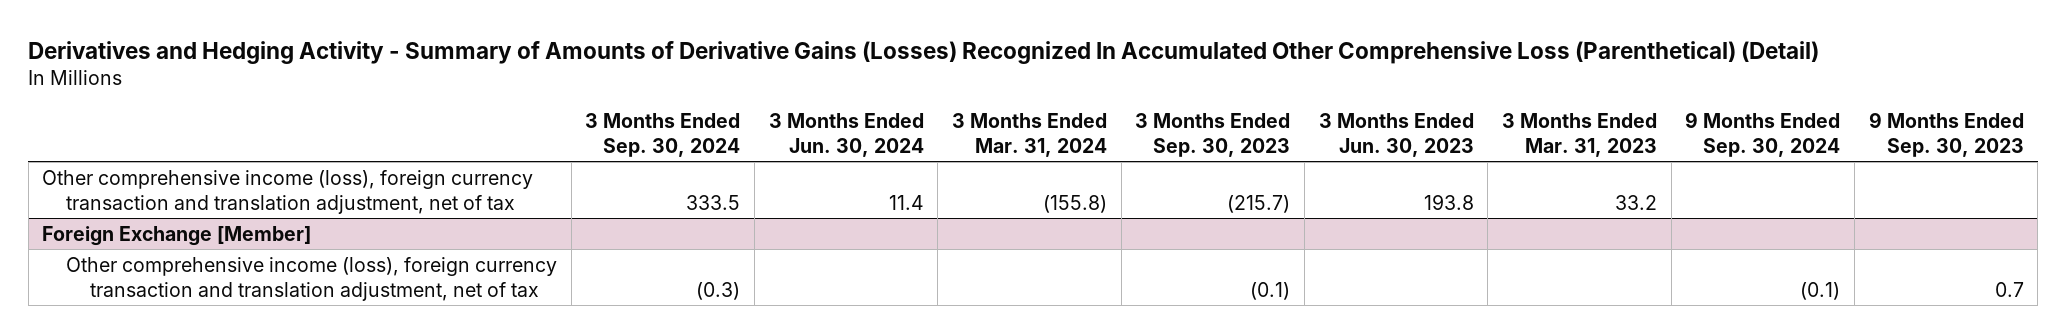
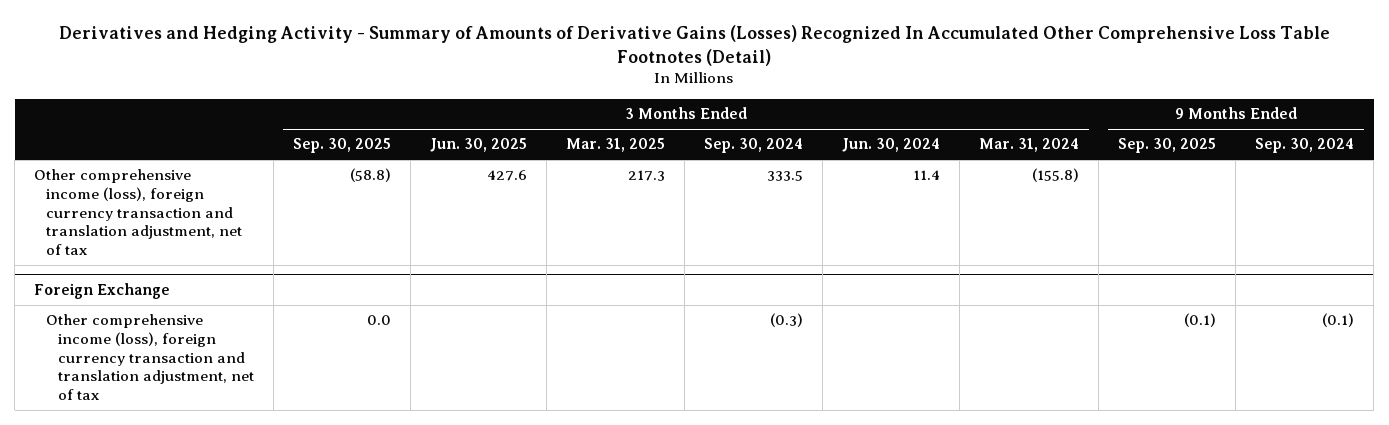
[28,40,1820,64] Derivatives and Hedging Activity - Summary of Amounts of Derivative Gains (Losses) Recognized In Accumulated Other Comprehensive Loss (Parenthetical) (Detail) -> [59,24,1331,66] Derivatives and Hedging Activity - Summary of Amounts of Derivative Gains (Losses) Recognized In Accumulated Other Comprehensive Loss Table Footnotes (Detail)
[1135,112,1291,157] 3 Months Ended Sep. 30, 2023 -> none
[1318,112,1474,157] 3 Months Ended Jun. 30, 2023 -> none
[1501,112,1657,157] 3 Months Ended Mar. 31, 2023 -> none
[1868,111,2024,157] 9 Months Ended Sep. 30, 2023 -> none
none -> [293,138,392,154] Sep. 30, 2025
none -> [430,138,528,153] Jun. 30, 2025
none -> [566,138,666,153] Mar. 31, 2025
none -> [1118,138,1217,154] Sep. 30, 2025
[42,225,312,246] Foreign Exchange [Member] -> [34,282,171,299] Foreign Exchange

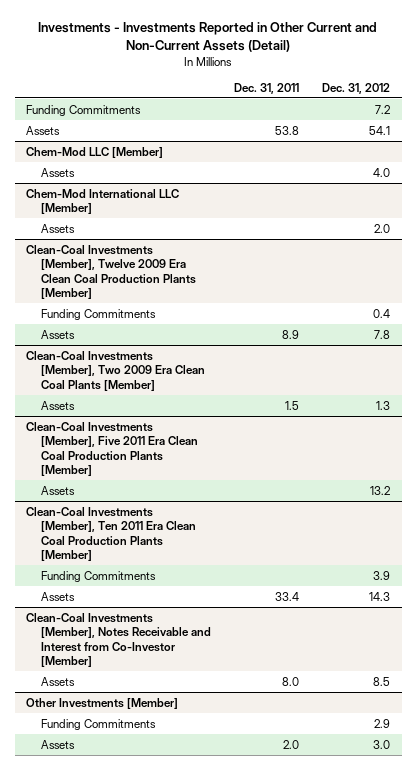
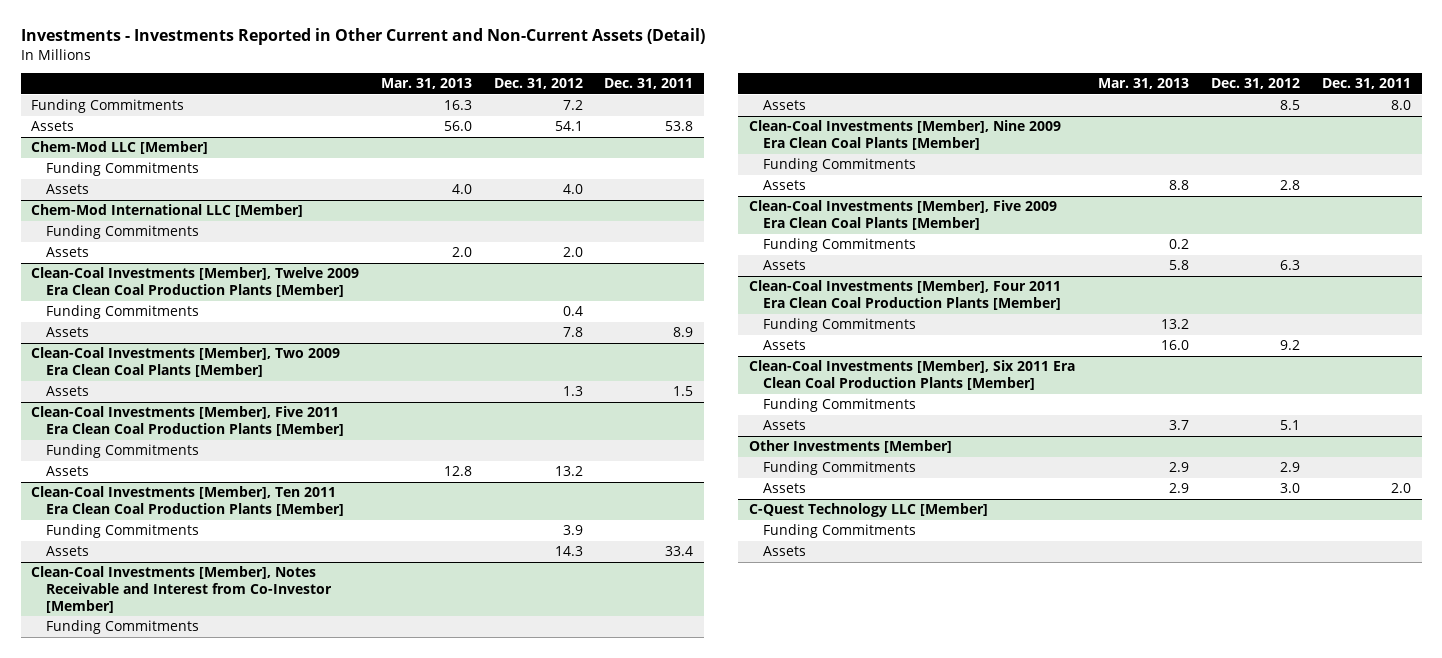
none -> [381,78,473,90] Mar. 31, 2013
none -> [46,162,200,177] Funding Commitments
none -> [46,225,200,240] Funding Commitments
none -> [46,444,200,459] Funding Commitments
none -> [46,620,200,635] Funding Commitments
none -> [748,120,1061,150] Clean-Coal Investments [Member], Nine 2009 Era Clean Coal Plants [Member]
none -> [763,158,917,173] Funding Commitments
none -> [763,180,807,191] Assets
none -> [748,200,1057,230] Clean-Coal Investments [Member], Five 2009 Era Clean Coal Plants [Member]
none -> [763,238,917,253] Funding Commitments
none -> [763,260,807,271] Assets
none -> [748,280,1062,310] Clean-Coal Investments [Member], Four 2011 Era Clean Coal Production Plants [Member]
none -> [763,318,917,333] Funding Commitments
none -> [763,340,807,351] Assets
none -> [748,360,1075,390] Clean-Coal Investments [Member], Six 2011 Era Clean Coal Production Plants [Member]
none -> [763,398,917,413] Funding Commitments
none -> [763,420,807,431] Assets
none -> [748,503,988,518] C-Quest Technology LLC [Member]
none -> [763,524,917,539] Funding Commitments
none -> [763,546,807,557] Assets

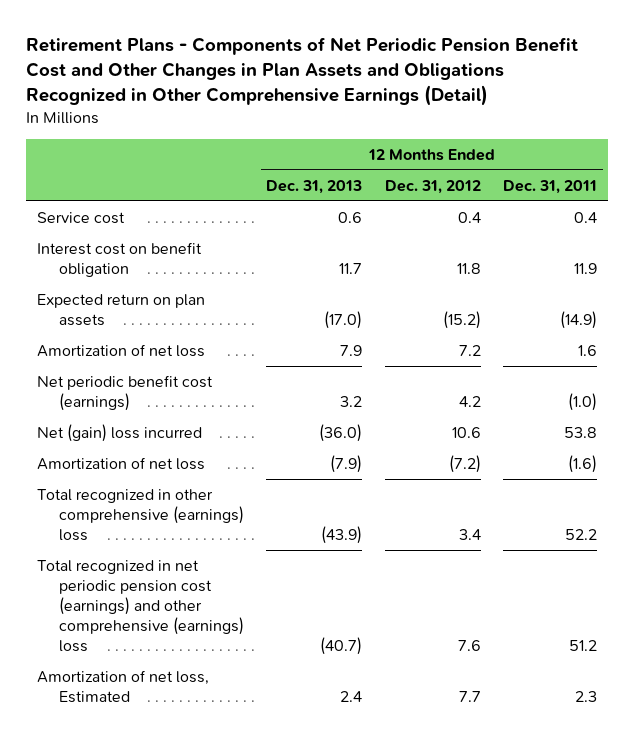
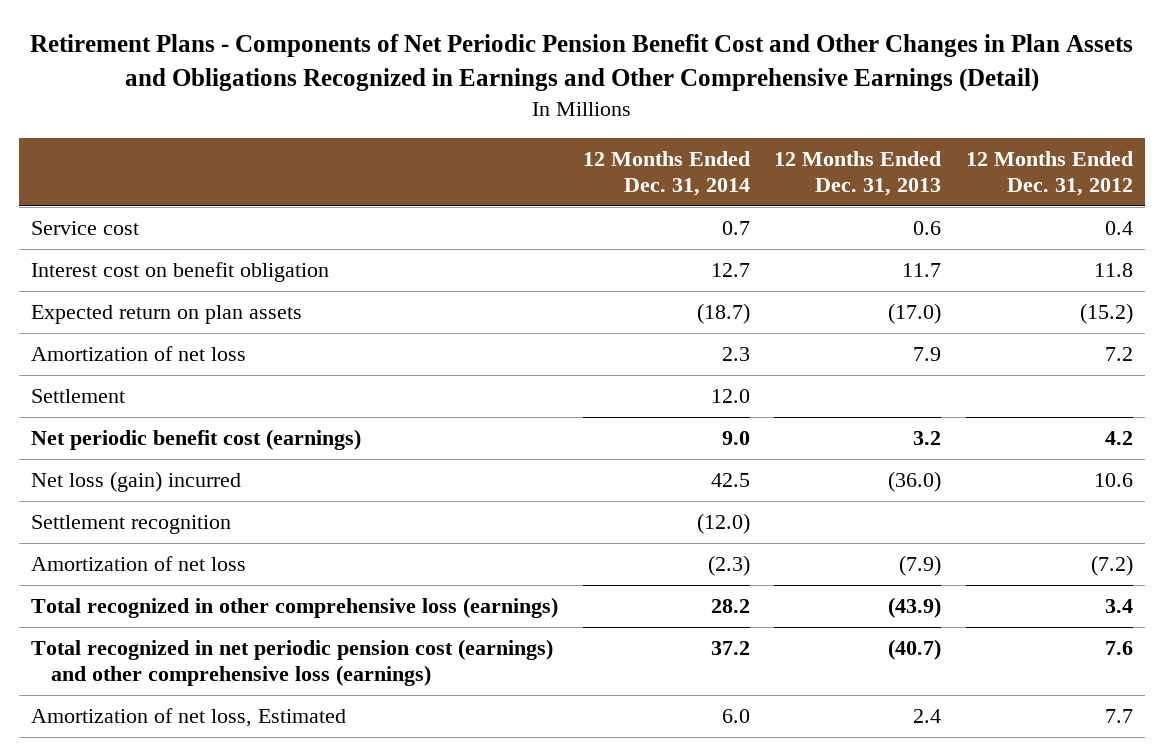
[26,37,579,106] Retirement Plans - Components of Net Periodic Pension Benefit Cost and Other Changes in Plan Assets and Obligations Recognized in Other Comprehensive Earnings (Detail) -> [30,34,1134,93] Retirement Plans - Components of Net Periodic Pension Benefit Cost and Other Changes in Plan Assets and Obligations Recognized in Earnings and Other Comprehensive Earnings (Detail)
[502,179,597,194] Dec. 31, 2011 -> none
none -> [582,150,750,196] 12 Months Ended Dec. 31, 2014
none -> [30,389,125,404] Settlement
[37,423,203,442] Net (gain) loss incurred -> [30,471,241,493] Net loss (gain) incurred
none -> [30,515,231,535] Settlement recognition
[37,488,245,541] Total recognized in other comprehensive (earnings) loss -> [30,597,558,619] Total recognized in other comprehensive loss (earnings)
[37,559,245,652] Total recognized in net periodic pension cost (earnings) and other comprehensive (earnings) loss -> [30,639,553,686] Total recognized in net periodic pension cost (earnings) and other comprehensive loss (earnings)

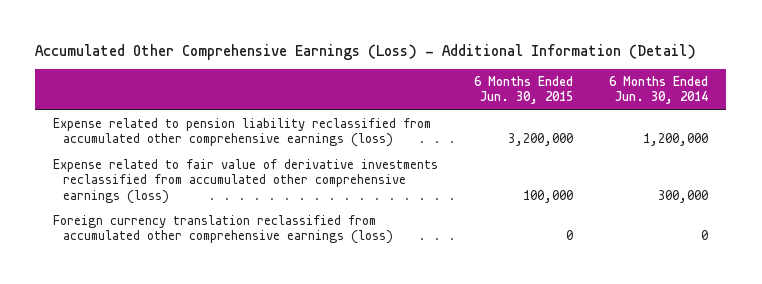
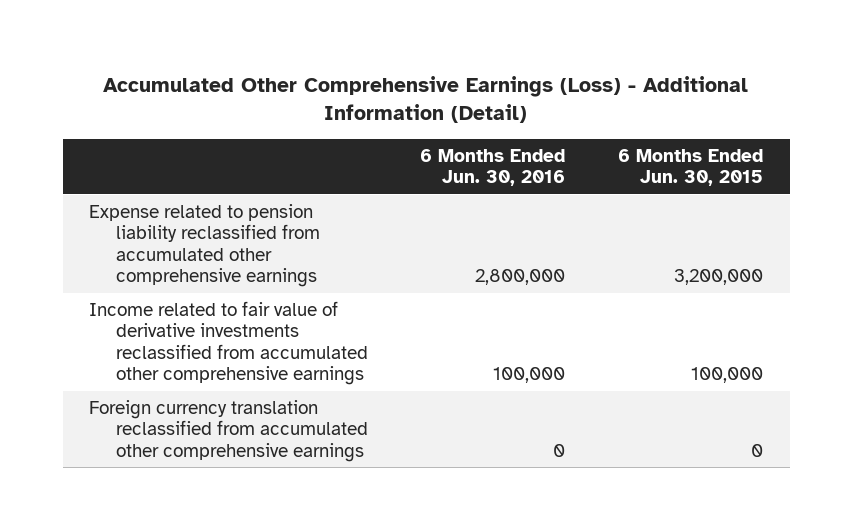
[609,76,709,105] 6 Months Ended Jun. 30, 2014 -> none
none -> [420,148,566,187] 6 Months Ended Jun. 30, 2016
[53,118,432,148] Expense related to pension liability reclassified from accumulated other comprehensive earnings (loss) -> [89,204,320,287] Expense related to pension liability reclassified from accumulated other comprehensive earnings
[53,159,439,204] Expense related to fair value of derivative investments reclassified from accumulated other comprehensive earnings (loss) -> [89,301,368,385] Income related to fair value of derivative investments reclassified from accumulated other comprehensive earnings
[53,215,394,245] Foreign currency translation reclassified from accumulated other comprehensive earnings (loss) -> [89,400,368,462] Foreign currency translation reclassified from accumulated other comprehensive earnings

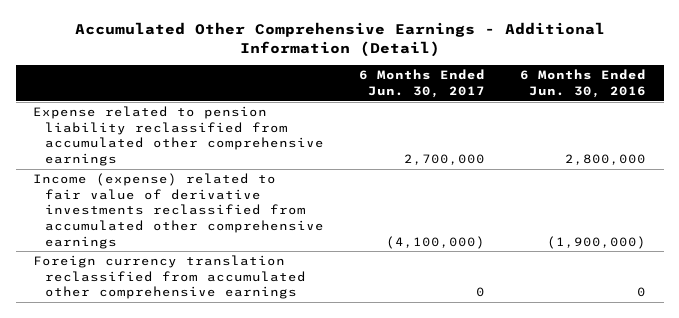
[103,75,749,124] Accumulated Other Comprehensive Earnings (Loss) - Additional Information (Detail) -> [74,22,605,58] Accumulated Other Comprehensive Earnings - Additional Information (Detail)
[618,148,764,187] 6 Months Ended Jun. 30, 2015 -> none
none -> [358,69,485,99] 6 Months Ended Jun. 30, 2017
[89,301,368,385] Income related to fair value of derivative investments reclassified from accumulated other comprehensive earnings -> [33,173,324,249] Income (expense) related to fair value of derivative investments reclassified from accumulated other comprehensive earnings
[493,366,566,383] 100,000 -> [547,235,647,249] (1,900,000)

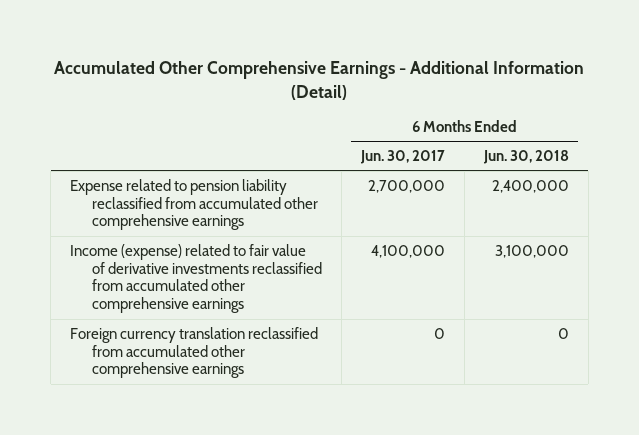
[520,69,647,99] 6 Months Ended Jun. 30, 2016 -> none
none -> [482,150,569,165] Jun. 30, 2018
[385,235,485,249] (4,100,000) -> [370,244,445,258] 4,100,000

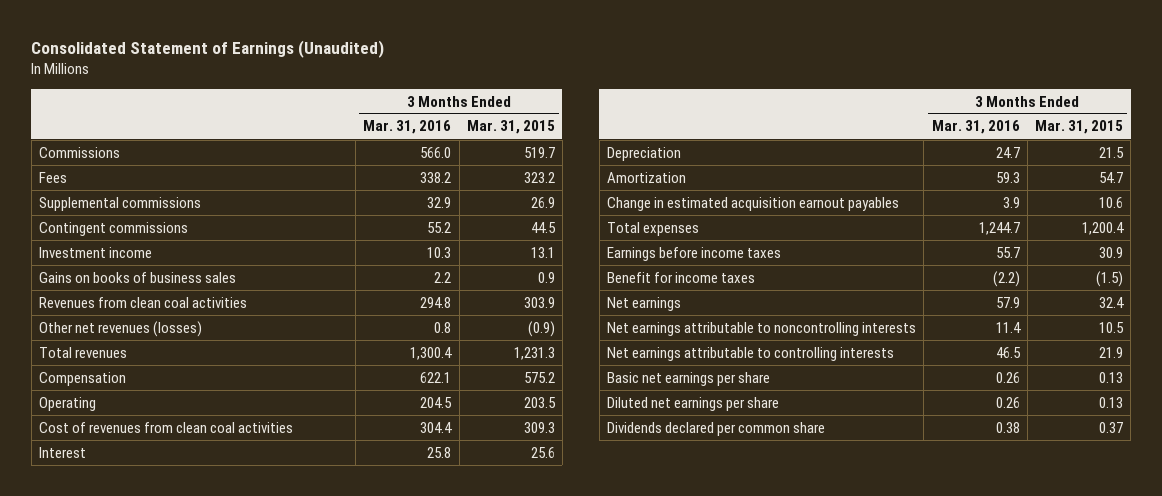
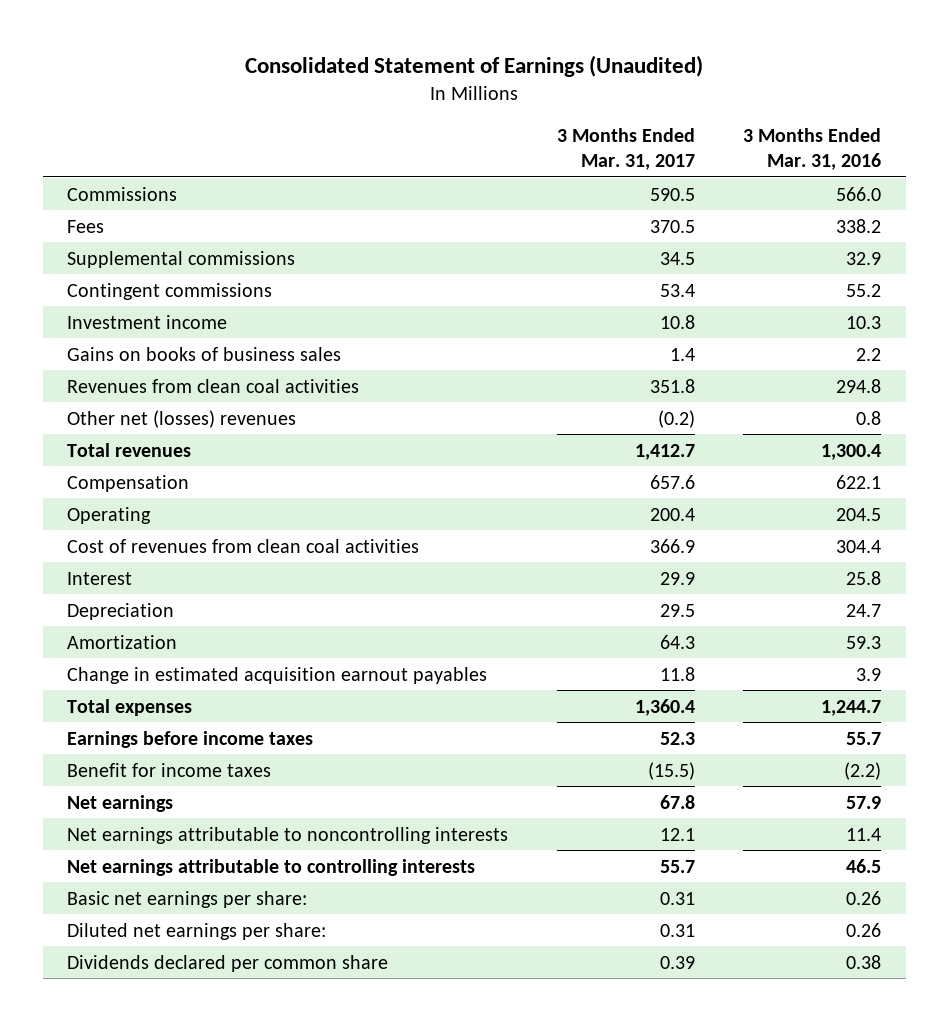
[466,120,555,135] Mar. 31, 2015 -> none
none -> [556,128,695,171] 3 Months Ended Mar. 31, 2017
[38,320,202,337] Other net revenues (losses) -> [66,409,296,428] Other net (losses) revenues
[607,371,771,386] Basic net earnings per share -> [66,890,307,908] Basic net earnings per share:
[607,396,780,411] Diluted net earnings per share -> [66,922,326,940] Diluted net earnings per share:

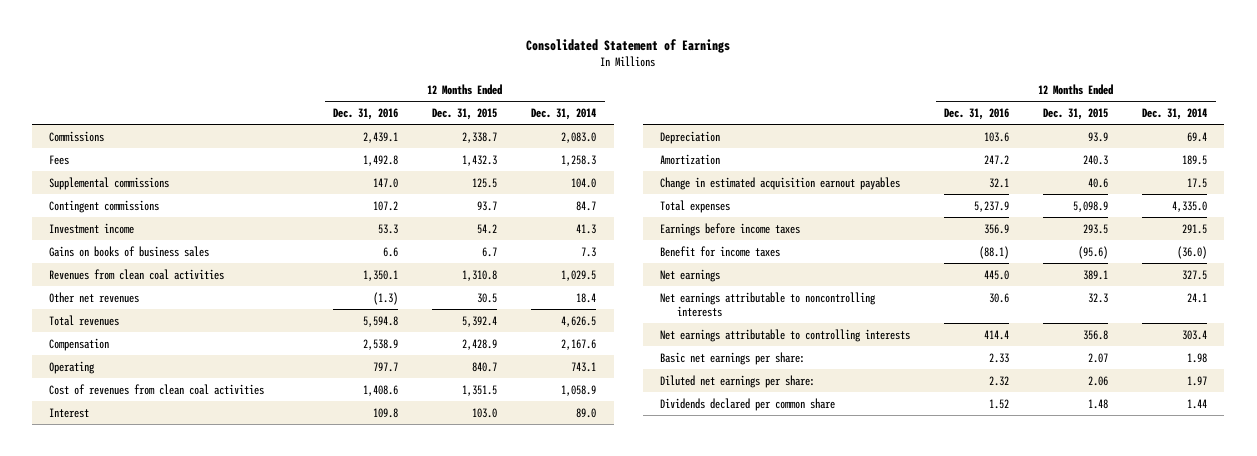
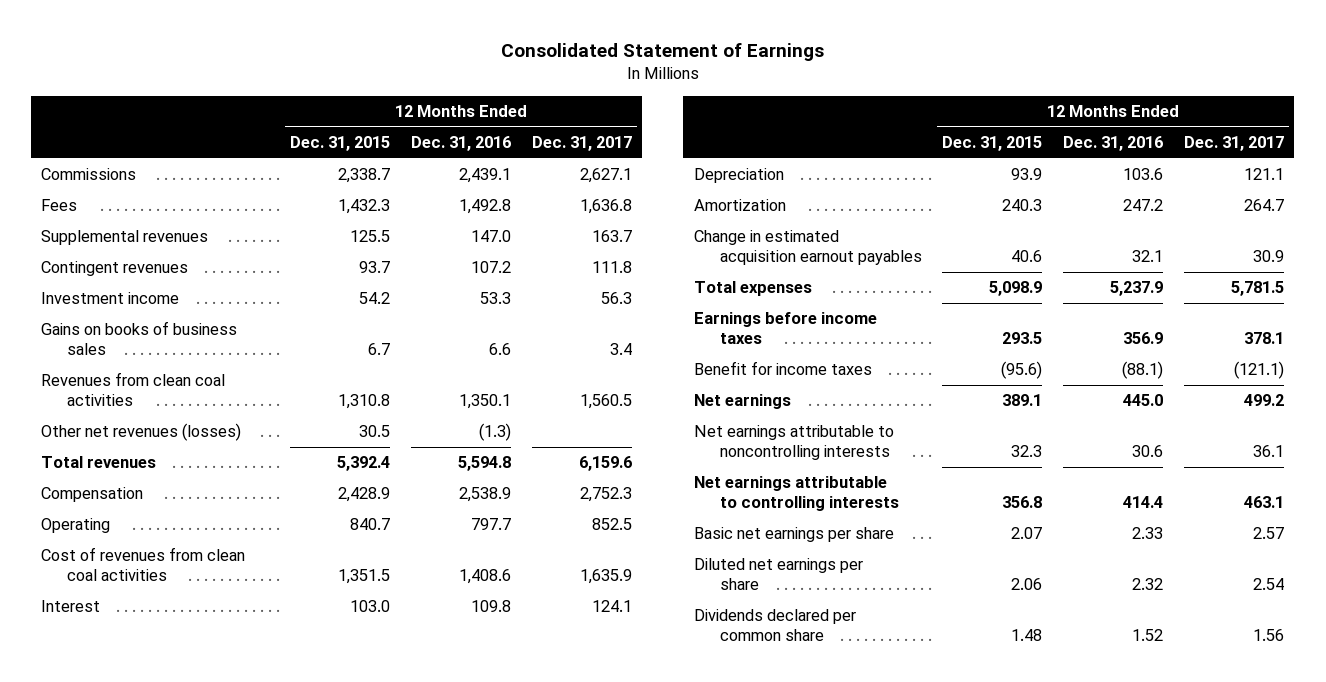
[531,107,597,120] Dec. 31, 2014 -> none
none -> [531,136,632,152] Dec. 31, 2017
[49,176,170,190] Supplemental commissions -> [41,230,209,246] Supplemental revenues
[49,199,160,213] Contingent commissions -> [41,261,189,277] Contingent revenues
[49,291,140,303] Other net revenues -> [41,423,242,442] Other net revenues (losses)
[660,351,806,365] Basic net earnings per share: -> [693,527,894,543] Basic net earnings per share
[660,374,816,388] Diluted net earnings per share: -> [693,558,863,591] Diluted net earnings per share

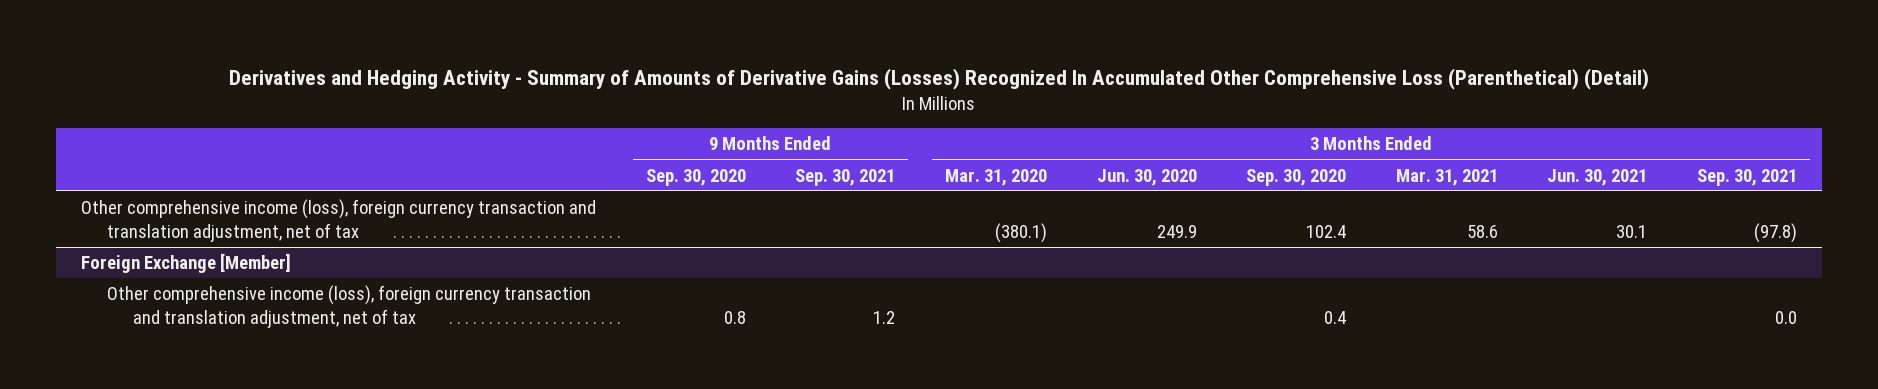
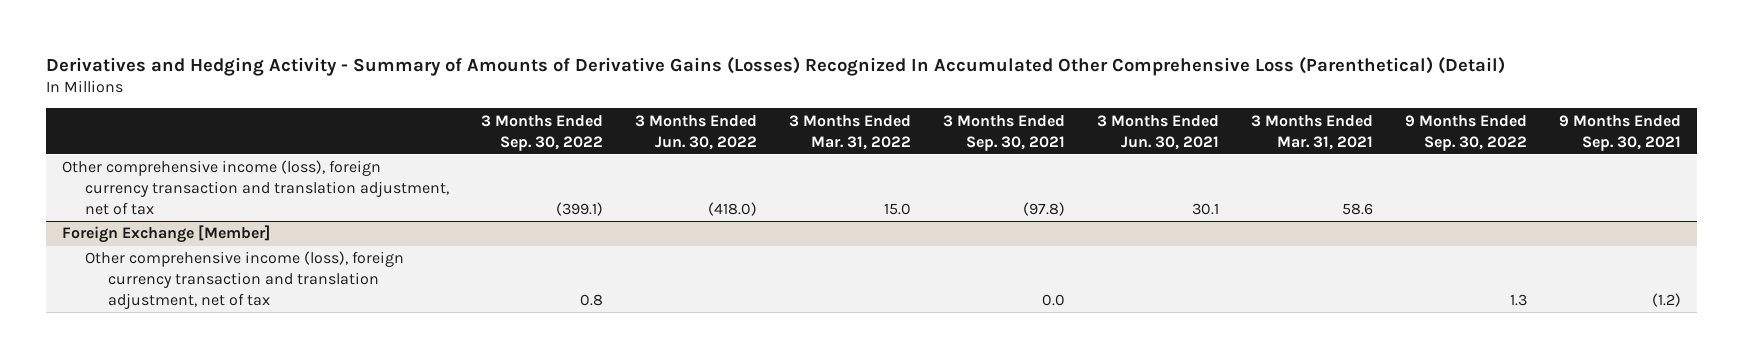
[645,168,746,186] Sep. 30, 2020 -> none
[944,168,1047,186] Mar. 31, 2020 -> none
[1096,168,1197,186] Jun. 30, 2020 -> none
[1246,168,1347,186] Sep. 30, 2020 -> none
none -> [481,114,604,151] 3 Months Ended Sep. 30, 2022
none -> [635,114,758,150] 3 Months Ended Jun. 30, 2022
none -> [789,114,912,150] 3 Months Ended Mar. 31, 2022
none -> [1405,114,1528,151] 9 Months Ended Sep. 30, 2022
[873,311,896,325] 1.2 -> [1652,293,1682,308] (1.2)

